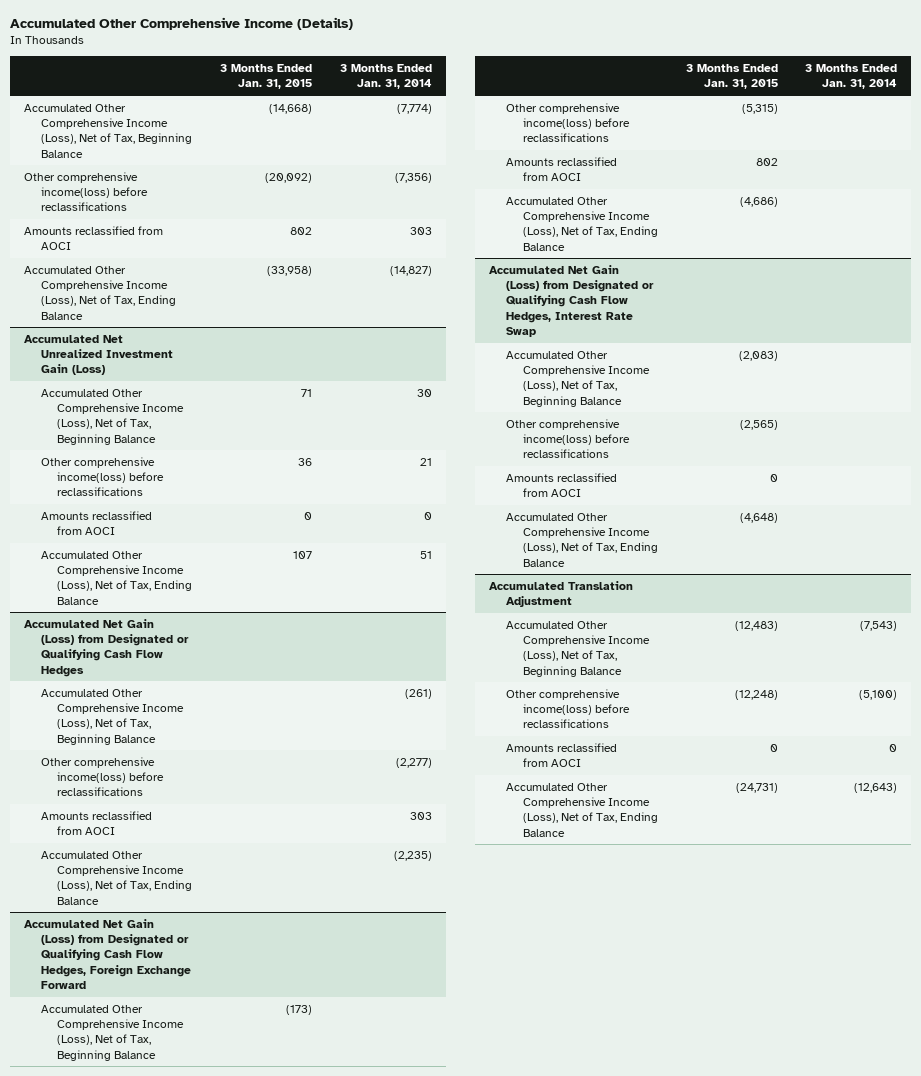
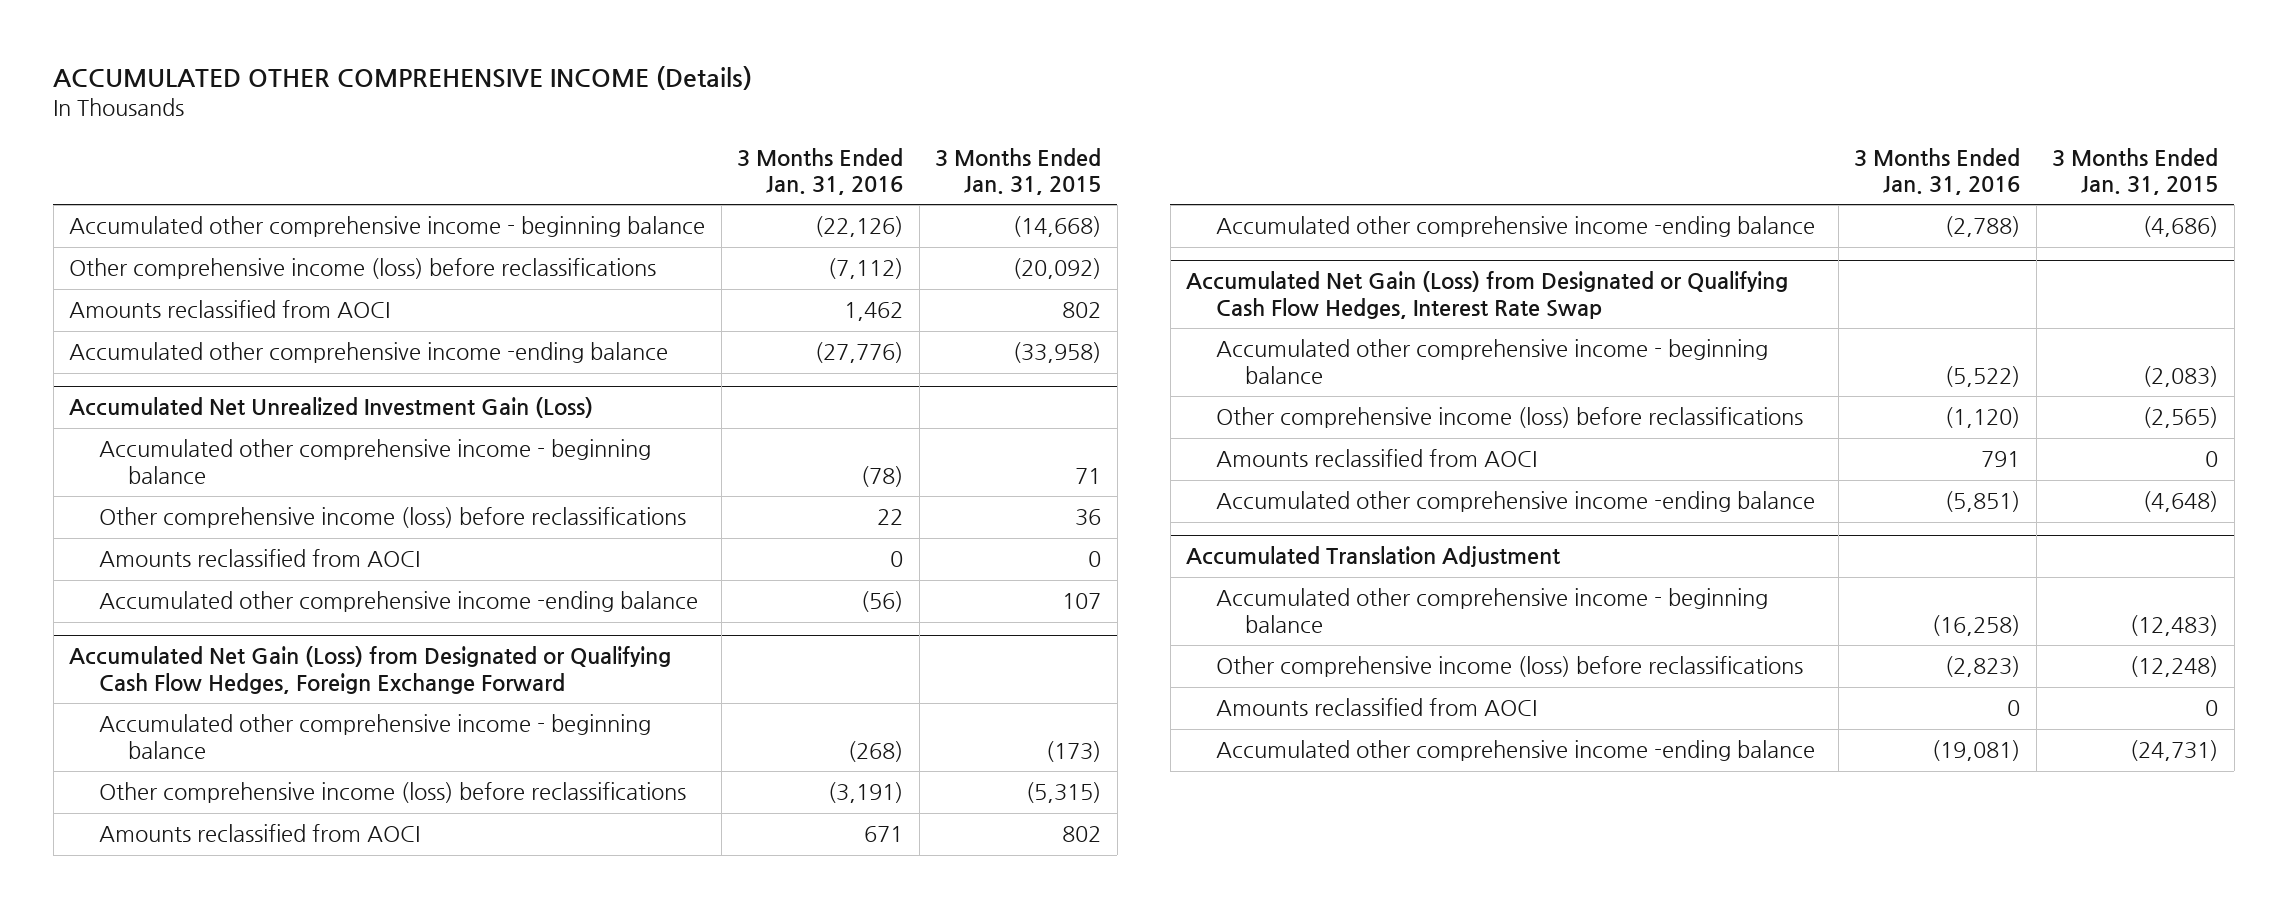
[9,17,353,31] Accumulated Other Comprehensive Income (Details) -> [53,66,753,91] ACCUMULATED OTHER COMPREHENSIVE INCOME (Details)
[339,64,432,90] 3 Months Ended Jan. 31, 2014 -> none
none -> [737,147,904,196] 3 Months Ended Jan. 31, 2016
[23,103,192,158] Accumulated Other Comprehensive Income (Loss), Net of Tax, Beginning Balance -> [69,216,706,238] Accumulated other comprehensive income - beginning balance
[23,171,148,212] Other comprehensive income(loss) before reclassifications -> [69,258,657,280] Other comprehensive income (loss) before reclassifications
[23,265,176,320] Accumulated Other Comprehensive Income (Loss), Net of Tax, Ending Balance -> [69,342,669,364] Accumulated other comprehensive income -ending balance
[40,388,185,445] Accumulated Other Comprehensive Income (Loss), Net of Tax, Beginning Balance -> [98,439,651,484] Accumulated other comprehensive income - beginning balance
[40,456,165,497] Other comprehensive income(loss) before reclassifications -> [98,507,686,529] Other comprehensive income (loss) before reclassifications
[23,618,189,677] Accumulated Net Gain (Loss) from Designated or Qualifying Cash Flow Hedges -> none
[40,688,185,745] Accumulated Other Comprehensive Income (Loss), Net of Tax, Beginning Balance -> none
[40,756,165,797] Other comprehensive income(loss) before reclassifications -> none
[40,810,152,836] Amounts reclassified from AOCI -> none
[40,850,193,905] Accumulated Other Comprehensive Income (Loss), Net of Tax, Ending Balance -> none
[40,550,193,605] Accumulated Other Comprehensive Income (Loss), Net of Tax, Ending Balance -> [98,591,698,613] Accumulated other comprehensive income -ending balance
[40,1004,185,1061] Accumulated Other Comprehensive Income (Loss), Net of Tax, Beginning Balance -> [98,714,651,759] Accumulated other comprehensive income - beginning balance
[505,102,630,143] Other comprehensive income(loss) before reclassifications -> [98,782,686,804] Other comprehensive income (loss) before reclassifications
[505,196,658,251] Accumulated Other Comprehensive Income (Loss), Net of Tax, Ending Balance -> [1215,216,1815,238] Accumulated other comprehensive income -ending balance
[505,350,650,407] Accumulated Other Comprehensive Income (Loss), Net of Tax, Beginning Balance -> [1215,339,1768,384] Accumulated other comprehensive income - beginning balance
[505,418,630,459] Other comprehensive income(loss) before reclassifications -> [1215,407,1803,429] Other comprehensive income (loss) before reclassifications
[505,512,658,567] Accumulated Other Comprehensive Income (Loss), Net of Tax, Ending Balance -> [1215,491,1815,513] Accumulated other comprehensive income -ending balance
[505,620,650,677] Accumulated Other Comprehensive Income (Loss), Net of Tax, Beginning Balance -> [1215,588,1768,633] Accumulated other comprehensive income - beginning balance
[505,688,630,729] Other comprehensive income(loss) before reclassifications -> [1215,656,1803,678] Other comprehensive income (loss) before reclassifications
[505,782,658,837] Accumulated Other Comprehensive Income (Loss), Net of Tax, Ending Balance -> [1215,740,1815,762] Accumulated other comprehensive income -ending balance

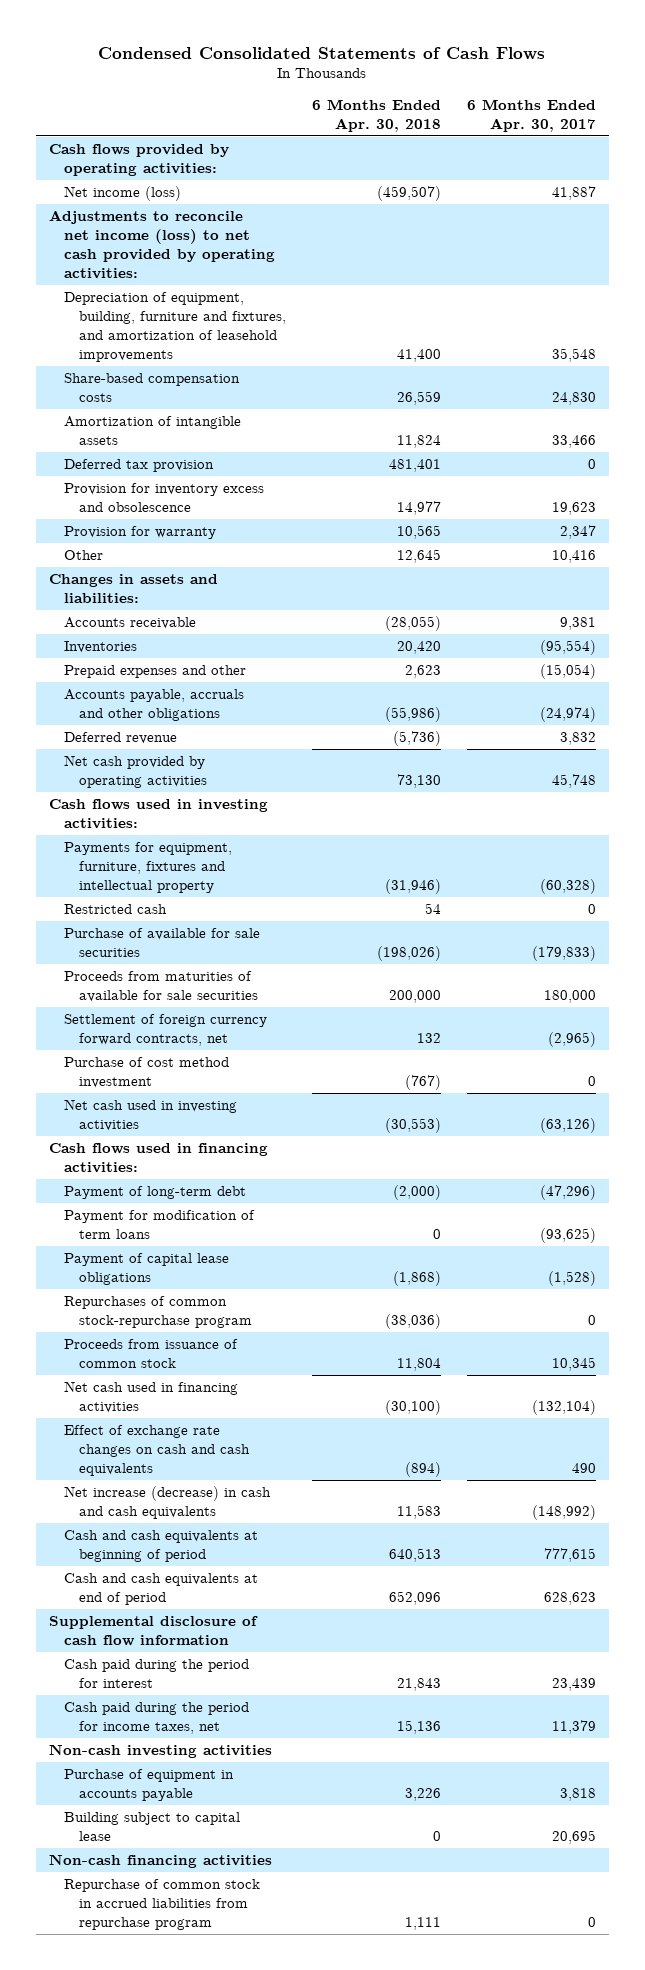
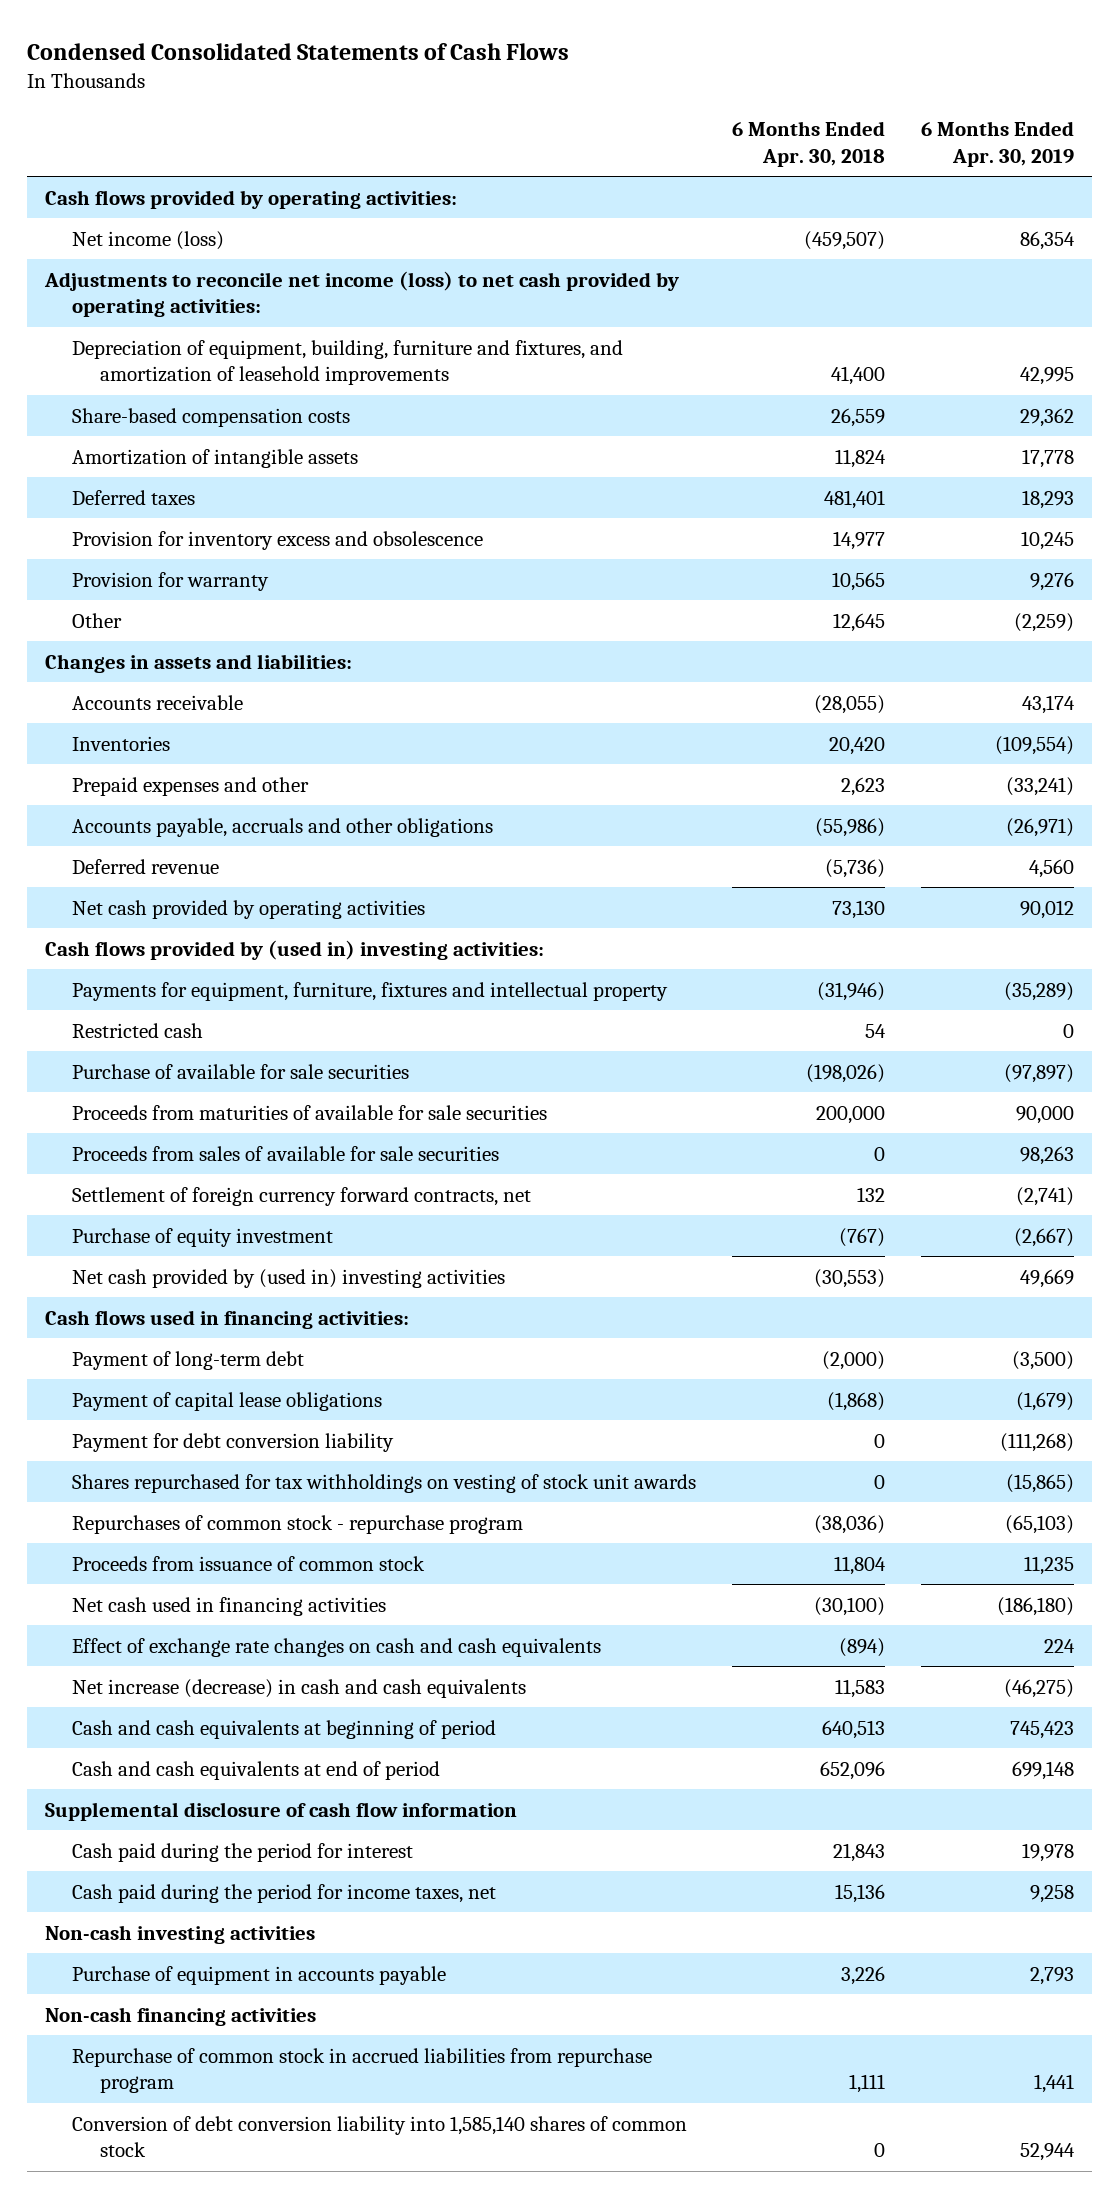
[466,98,596,132] 6 Months Ended Apr. 30, 2017 -> none
none -> [921,121,1075,167] 6 Months Ended Apr. 30, 2019
[64,459,215,473] Deferred tax provision -> [72,489,196,505] Deferred taxes
[48,799,268,830] Cash flows used in investing activities: -> [45,939,545,960] Cash flows provided by (used in) investing activities:
none -> [72,1145,500,1161] Proceeds from sales of available for sale securities
[64,1057,230,1089] Purchase of cost method investment -> [72,1227,334,1247] Purchase of equity investment
[64,1099,238,1132] Net cash used in investing activities -> [72,1268,506,1288] Net cash provided by (used in) investing activities
[64,1210,256,1240] Payment for modification of term loans -> none
none -> [72,1432,395,1452] Payment for debt conversion liability
none -> [72,1473,697,1493] Shares repurchased for tax withholdings on vesting of stock unit awards
[64,1296,253,1329] Repurchases of common stock-repurchase program -> [72,1514,524,1534] Repurchases of common stock - repurchase program
[64,1812,241,1842] Building subject to capital lease -> none
none -> [72,2115,688,2158] Conversion of debt conversion liability into 1,585,140 shares of common stock

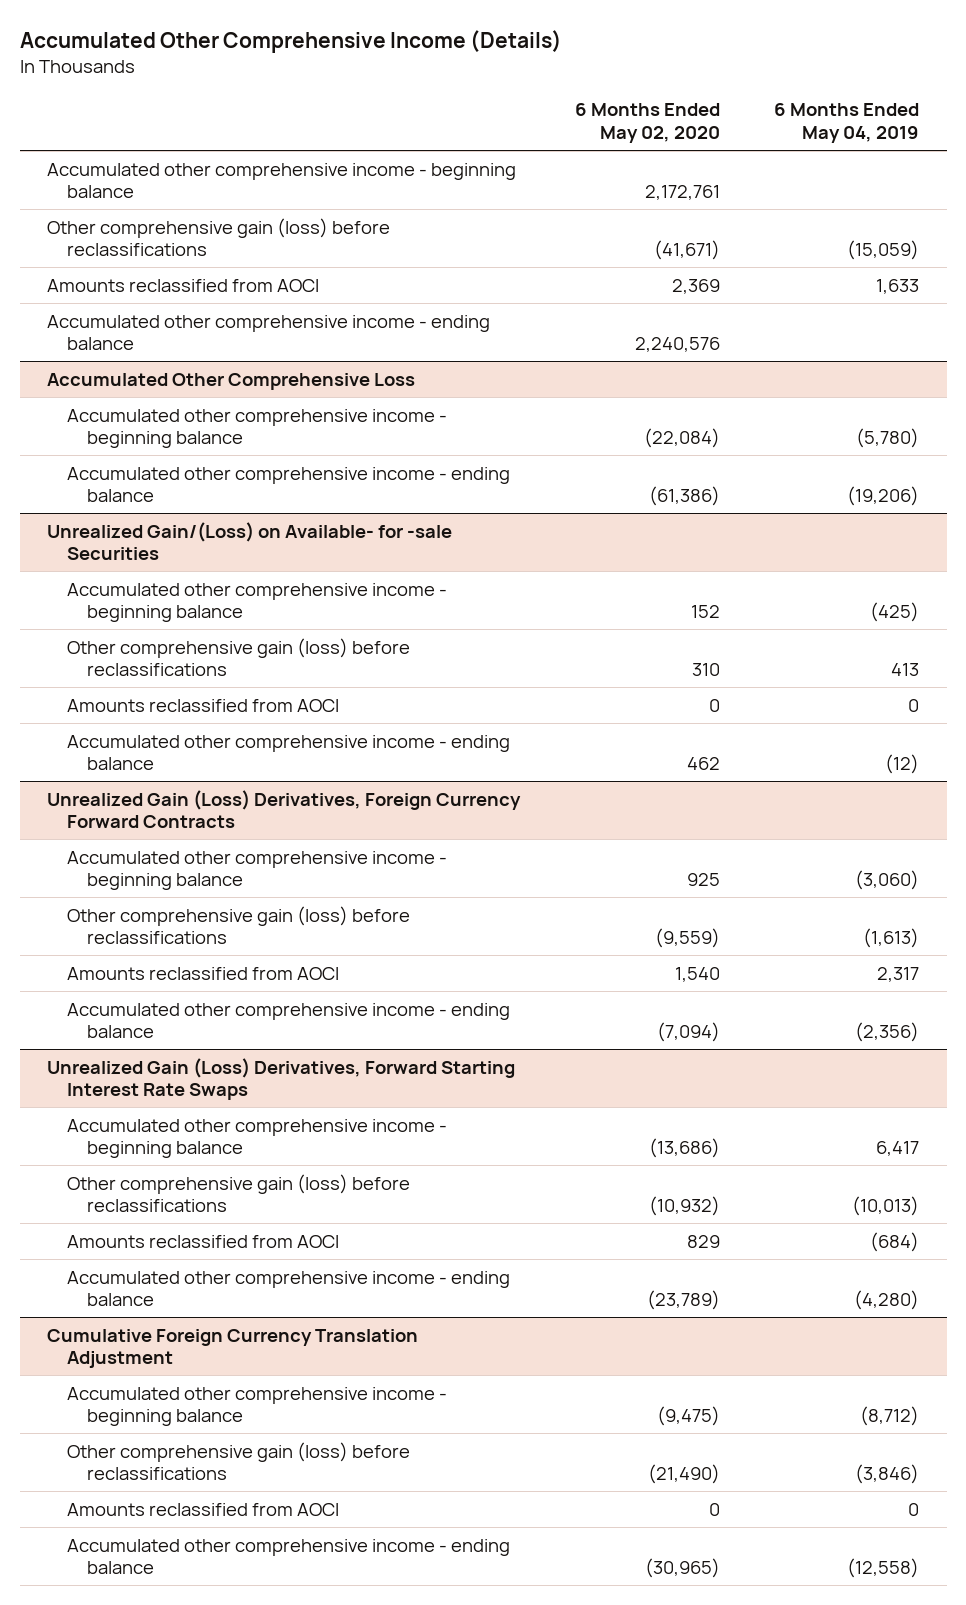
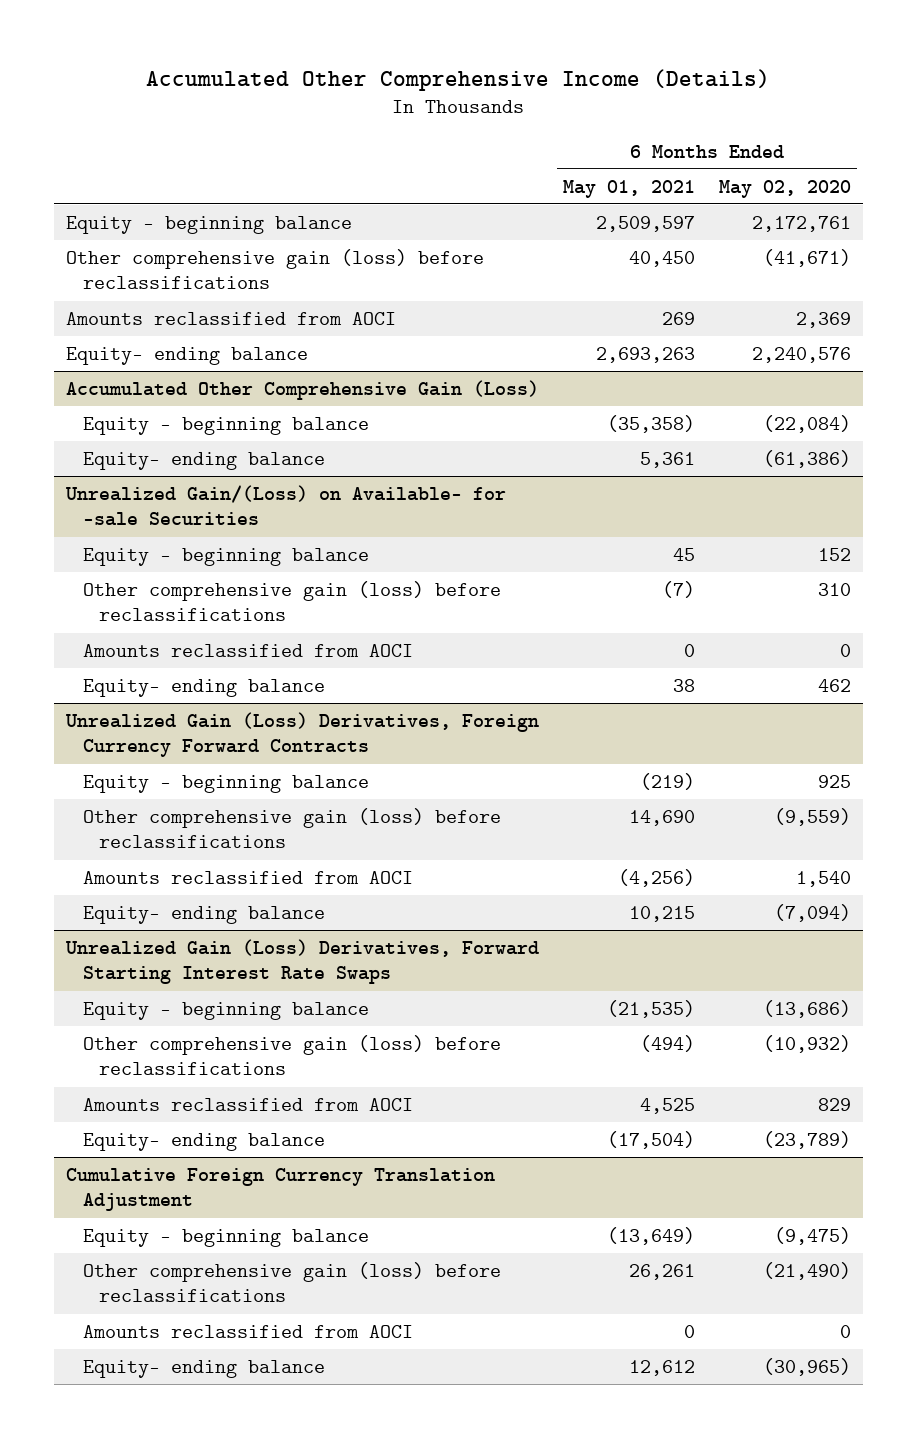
[774,103,920,143] 6 Months Ended May 04, 2019 -> none
none -> [562,179,695,198] May 01, 2021
[47,162,517,199] Accumulated other comprehensive income - beginning balance -> [65,215,352,234] Equity - beginning balance
[47,314,491,351] Accumulated other comprehensive income - ending balance -> [65,346,308,365] Equity- ending balance
[47,372,416,390] Accumulated Other Comprehensive Loss -> [65,379,539,400] Accumulated Other Comprehensive Gain (Loss)
[66,408,447,449] Accumulated other comprehensive income - beginning balance -> [82,416,369,435] Equity - beginning balance
[66,466,510,503] Accumulated other comprehensive income - ending balance -> [82,451,325,470] Equity- ending balance
[66,582,447,623] Accumulated other comprehensive income - beginning balance -> [82,547,369,566] Equity - beginning balance
[66,734,510,771] Accumulated other comprehensive income - ending balance -> [82,678,325,697] Equity- ending balance
[66,850,447,891] Accumulated other comprehensive income - beginning balance -> [82,774,369,793] Equity - beginning balance
[66,1002,510,1039] Accumulated other comprehensive income - ending balance -> [82,905,325,924] Equity- ending balance
[66,1118,447,1159] Accumulated other comprehensive income - beginning balance -> [82,1001,369,1020] Equity - beginning balance
[66,1270,510,1307] Accumulated other comprehensive income - ending balance -> [82,1132,325,1151] Equity- ending balance
[66,1386,447,1427] Accumulated other comprehensive income - beginning balance -> [82,1228,369,1247] Equity - beginning balance
[66,1538,510,1575] Accumulated other comprehensive income - ending balance -> [82,1359,325,1378] Equity- ending balance

